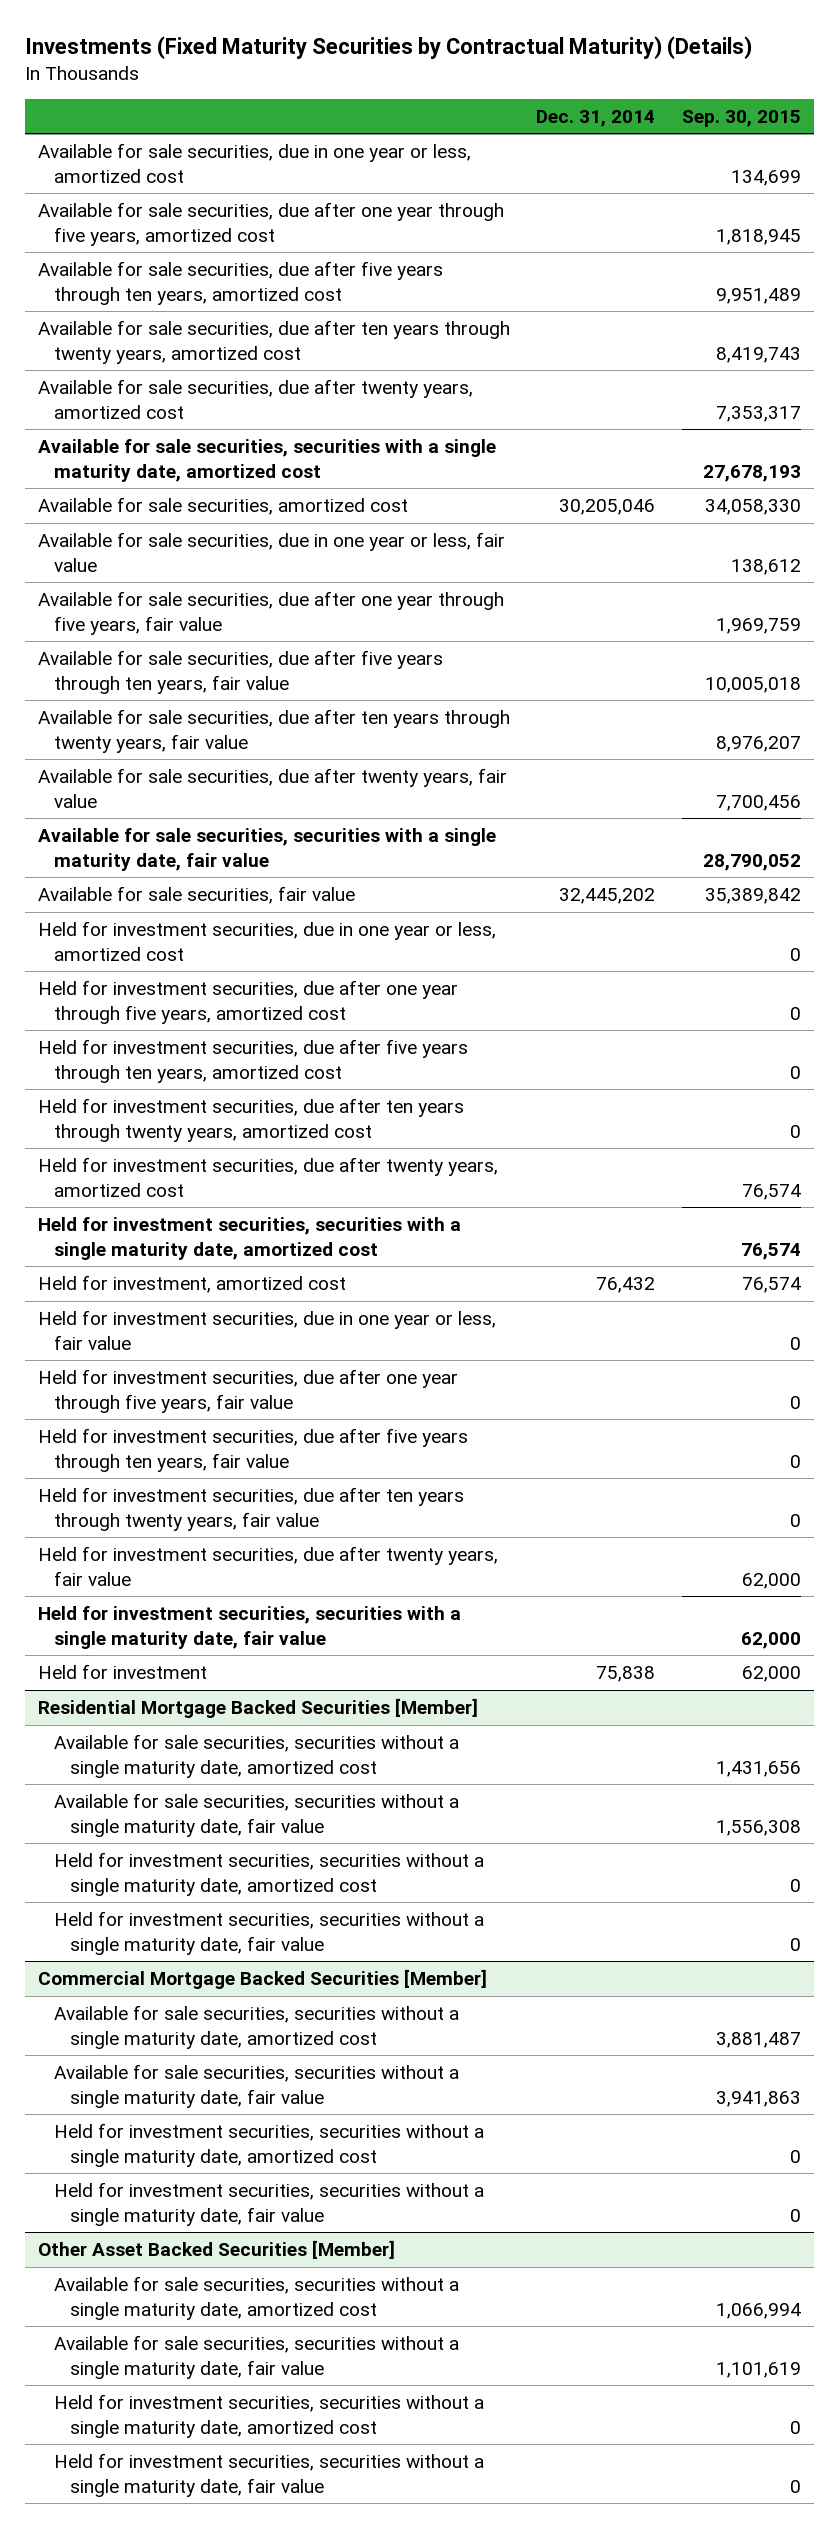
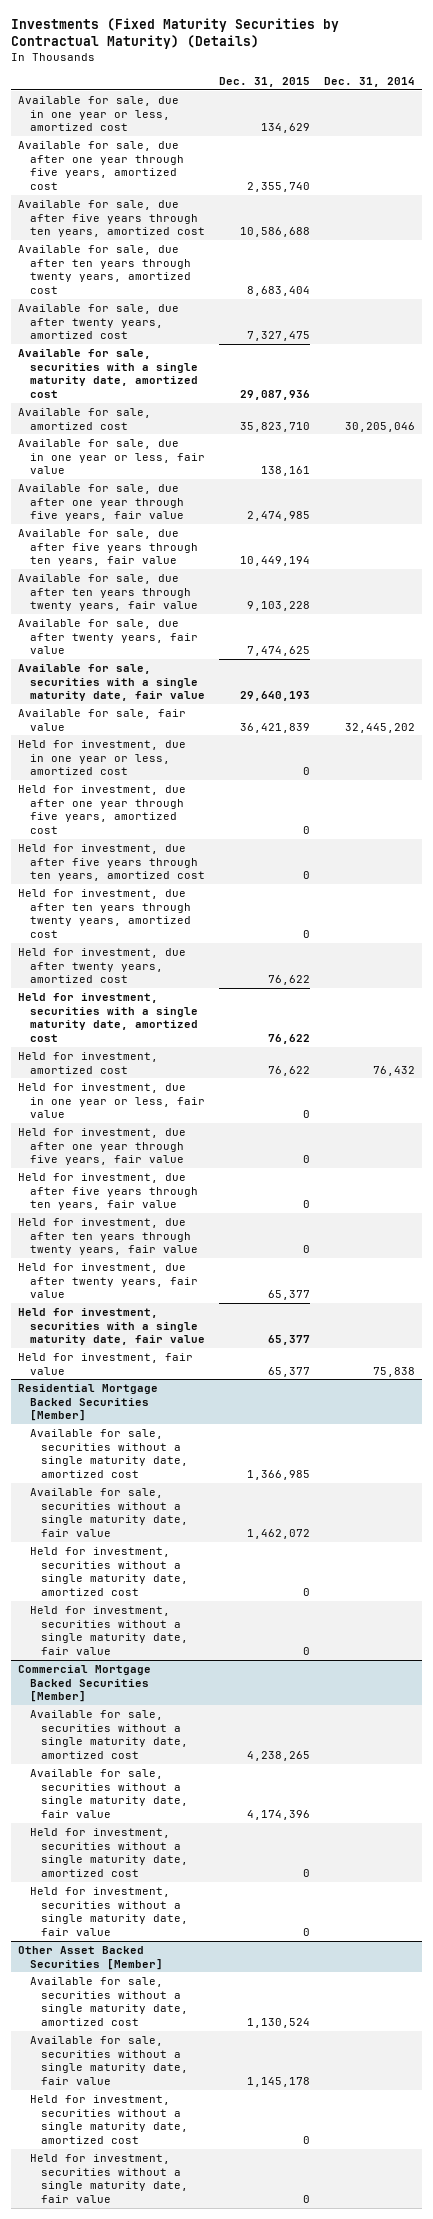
[681,109,801,127] Sep. 30, 2015 -> none
none -> [218,77,310,88] Dec. 31, 2015
[37,143,471,183] Available for sale securities, due in one year or less, amortized cost -> [18,95,180,132] Available for sale, due in one year or less, amortized cost
[37,202,504,246] Available for sale securities, due after one year through five years, amortized cost -> [18,140,184,191] Available for sale, due after one year through five years, amortized cost
[37,261,443,305] Available for sale securities, due after five years through ten years, amortized cost -> [18,199,205,238] Available for sale, due after five years through ten years, amortized cost
[37,320,510,364] Available for sale securities, due after ten years through twenty years, amortized cost -> [18,244,191,295] Available for sale, due after ten years through twenty years, amortized cost
[37,379,473,419] Available for sale securities, due after twenty years, amortized cost -> [18,303,180,340] Available for sale, due after twenty years, amortized cost
[37,439,496,482] Available for sale securities, securities with a single maturity date, amortized cost -> [18,348,198,399] Available for sale, securities with a single maturity date, amortized cost
[37,497,408,516] Available for sale securities, amortized cost -> [18,407,152,430] Available for sale, amortized cost
[37,532,505,572] Available for sale securities, due in one year or less, fair value -> [18,438,205,475] Available for sale, due in one year or less, fair value
[37,591,504,635] Available for sale securities, due after one year through five years, fair value -> [18,483,184,522] Available for sale, due after one year through five years, fair value
[37,650,443,694] Available for sale securities, due after five years through ten years, fair value -> [18,528,198,567] Available for sale, due after five years through ten years, fair value
[37,709,510,753] Available for sale securities, due after ten years through twenty years, fair value -> [18,573,198,612] Available for sale, due after ten years through twenty years, fair value
[37,768,507,808] Available for sale securities, due after twenty years, fair value -> [18,618,198,655] Available for sale, due after twenty years, fair value
[37,828,496,871] Available for sale securities, securities with a single maturity date, fair value -> [18,663,205,702] Available for sale, securities with a single maturity date, fair value
[37,886,355,905] Available for sale securities, fair value -> [18,708,187,731] Available for sale, fair value
[37,921,496,961] Held for investment securities, due in one year or less, amortized cost -> [18,739,187,776] Held for investment, due in one year or less, amortized cost
[37,980,458,1024] Held for investment securities, due after one year through five years, amortized cost -> [18,784,187,835] Held for investment, due after one year through five years, amortized cost
[37,1039,468,1083] Held for investment securities, due after five years through ten years, amortized cost -> [18,843,205,882] Held for investment, due after five years through ten years, amortized cost
[37,1098,464,1142] Held for investment securities, due after ten years through twenty years, amortized cost -> [18,888,191,939] Held for investment, due after ten years through twenty years, amortized cost
[37,1157,498,1197] Held for investment securities, due after twenty years, amortized cost -> [18,947,187,984] Held for investment, due after twenty years, amortized cost
[37,1217,461,1260] Held for investment securities, securities with a single maturity date, amortized cost -> [18,992,198,1043] Held for investment, securities with a single maturity date, amortized cost
[37,1310,496,1350] Held for investment securities, due in one year or less, fair value -> [18,1082,205,1119] Held for investment, due in one year or less, fair value
[37,1369,458,1413] Held for investment securities, due after one year through five years, fair value -> [18,1127,187,1166] Held for investment, due after one year through five years, fair value
[37,1428,468,1472] Held for investment securities, due after five years through ten years, fair value -> [18,1172,198,1211] Held for investment, due after five years through ten years, fair value
[37,1487,464,1531] Held for investment securities, due after ten years through twenty years, fair value -> [18,1217,198,1256] Held for investment, due after ten years through twenty years, fair value
[37,1546,498,1586] Held for investment securities, due after twenty years, fair value -> [18,1262,198,1299] Held for investment, due after twenty years, fair value
[37,1606,461,1649] Held for investment securities, securities with a single maturity date, fair value -> [18,1307,205,1346] Held for investment, securities with a single maturity date, fair value
[37,1664,207,1680] Held for investment -> [18,1352,194,1375] Held for investment, fair value
[54,1734,460,1778] Available for sale securities, securities without a single maturity date, amortized cost -> [29,1428,188,1479] Available for sale, securities without a single maturity date, amortized cost
[54,1793,460,1837] Available for sale securities, securities without a single maturity date, fair value -> [29,1487,188,1538] Available for sale, securities without a single maturity date, fair value
[54,1852,485,1896] Held for investment securities, securities without a single maturity date, amortized cost -> [29,1546,188,1597] Held for investment, securities without a single maturity date, amortized cost
[54,1911,485,1955] Held for investment securities, securities without a single maturity date, fair value -> [29,1605,188,1656] Held for investment, securities without a single maturity date, fair value
[54,2005,460,2049] Available for sale securities, securities without a single maturity date, amortized cost -> [29,1709,188,1760] Available for sale, securities without a single maturity date, amortized cost
[54,2064,460,2108] Available for sale securities, securities without a single maturity date, fair value -> [29,1768,188,1819] Available for sale, securities without a single maturity date, fair value
[54,2123,485,2167] Held for investment securities, securities without a single maturity date, amortized cost -> [29,1827,188,1878] Held for investment, securities without a single maturity date, amortized cost
[54,2182,485,2226] Held for investment securities, securities without a single maturity date, fair value -> [29,1886,188,1937] Held for investment, securities without a single maturity date, fair value
[54,2276,460,2320] Available for sale securities, securities without a single maturity date, amortized cost -> [29,1976,188,2027] Available for sale, securities without a single maturity date, amortized cost
[54,2335,460,2379] Available for sale securities, securities without a single maturity date, fair value -> [29,2035,188,2086] Available for sale, securities without a single maturity date, fair value
[54,2394,485,2438] Held for investment securities, securities without a single maturity date, amortized cost -> [29,2094,188,2145] Held for investment, securities without a single maturity date, amortized cost
[54,2453,485,2497] Held for investment securities, securities without a single maturity date, fair value -> [29,2153,188,2204] Held for investment, securities without a single maturity date, fair value

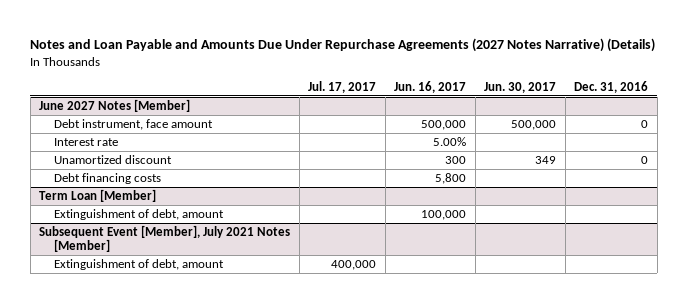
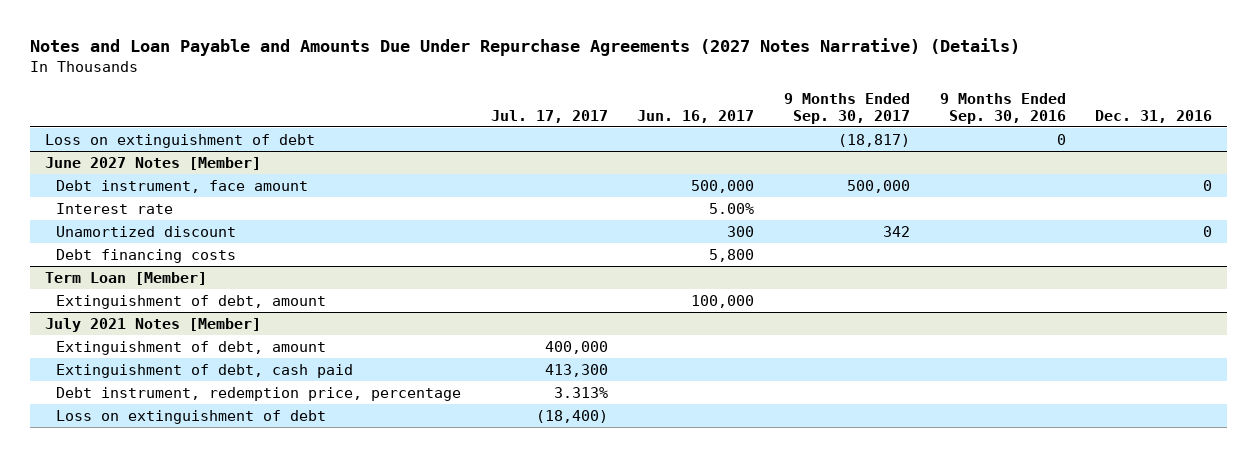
[484,82,557,94] Jun. 30, 2017 -> none
none -> [783,92,910,124] 9 Months Ended Sep. 30, 2017
none -> [939,92,1066,124] 9 Months Ended Sep. 30, 2016
none -> [44,133,315,148] Loss on extinguishment of debt
[39,224,291,253] Subsequent Event [Member], July 2021 Notes [Member] -> [44,317,261,332] July 2021 Notes [Member]
none -> [55,363,353,378] Extinguishment of debt, cash paid
none -> [55,386,461,401] Debt instrument, redemption price, percentage
none -> [55,409,326,424] Loss on extinguishment of debt

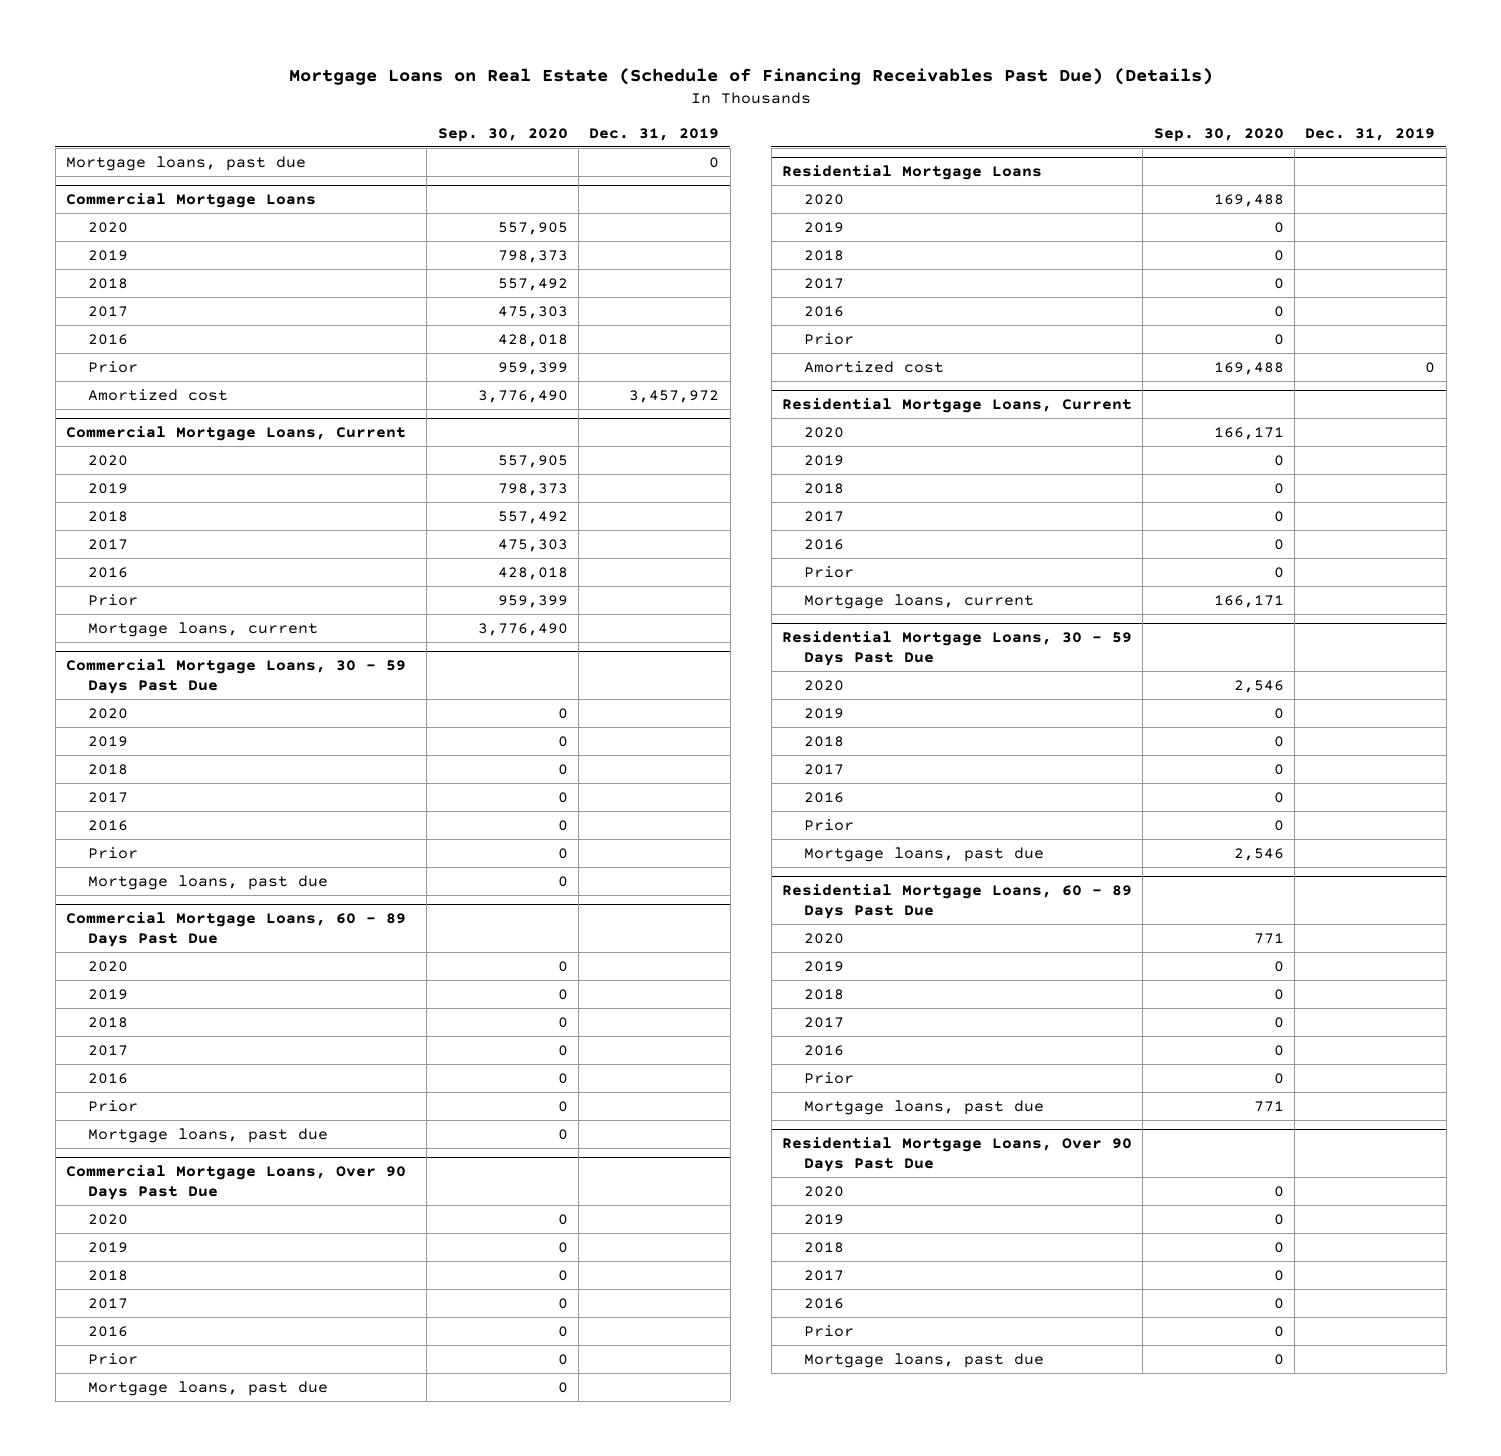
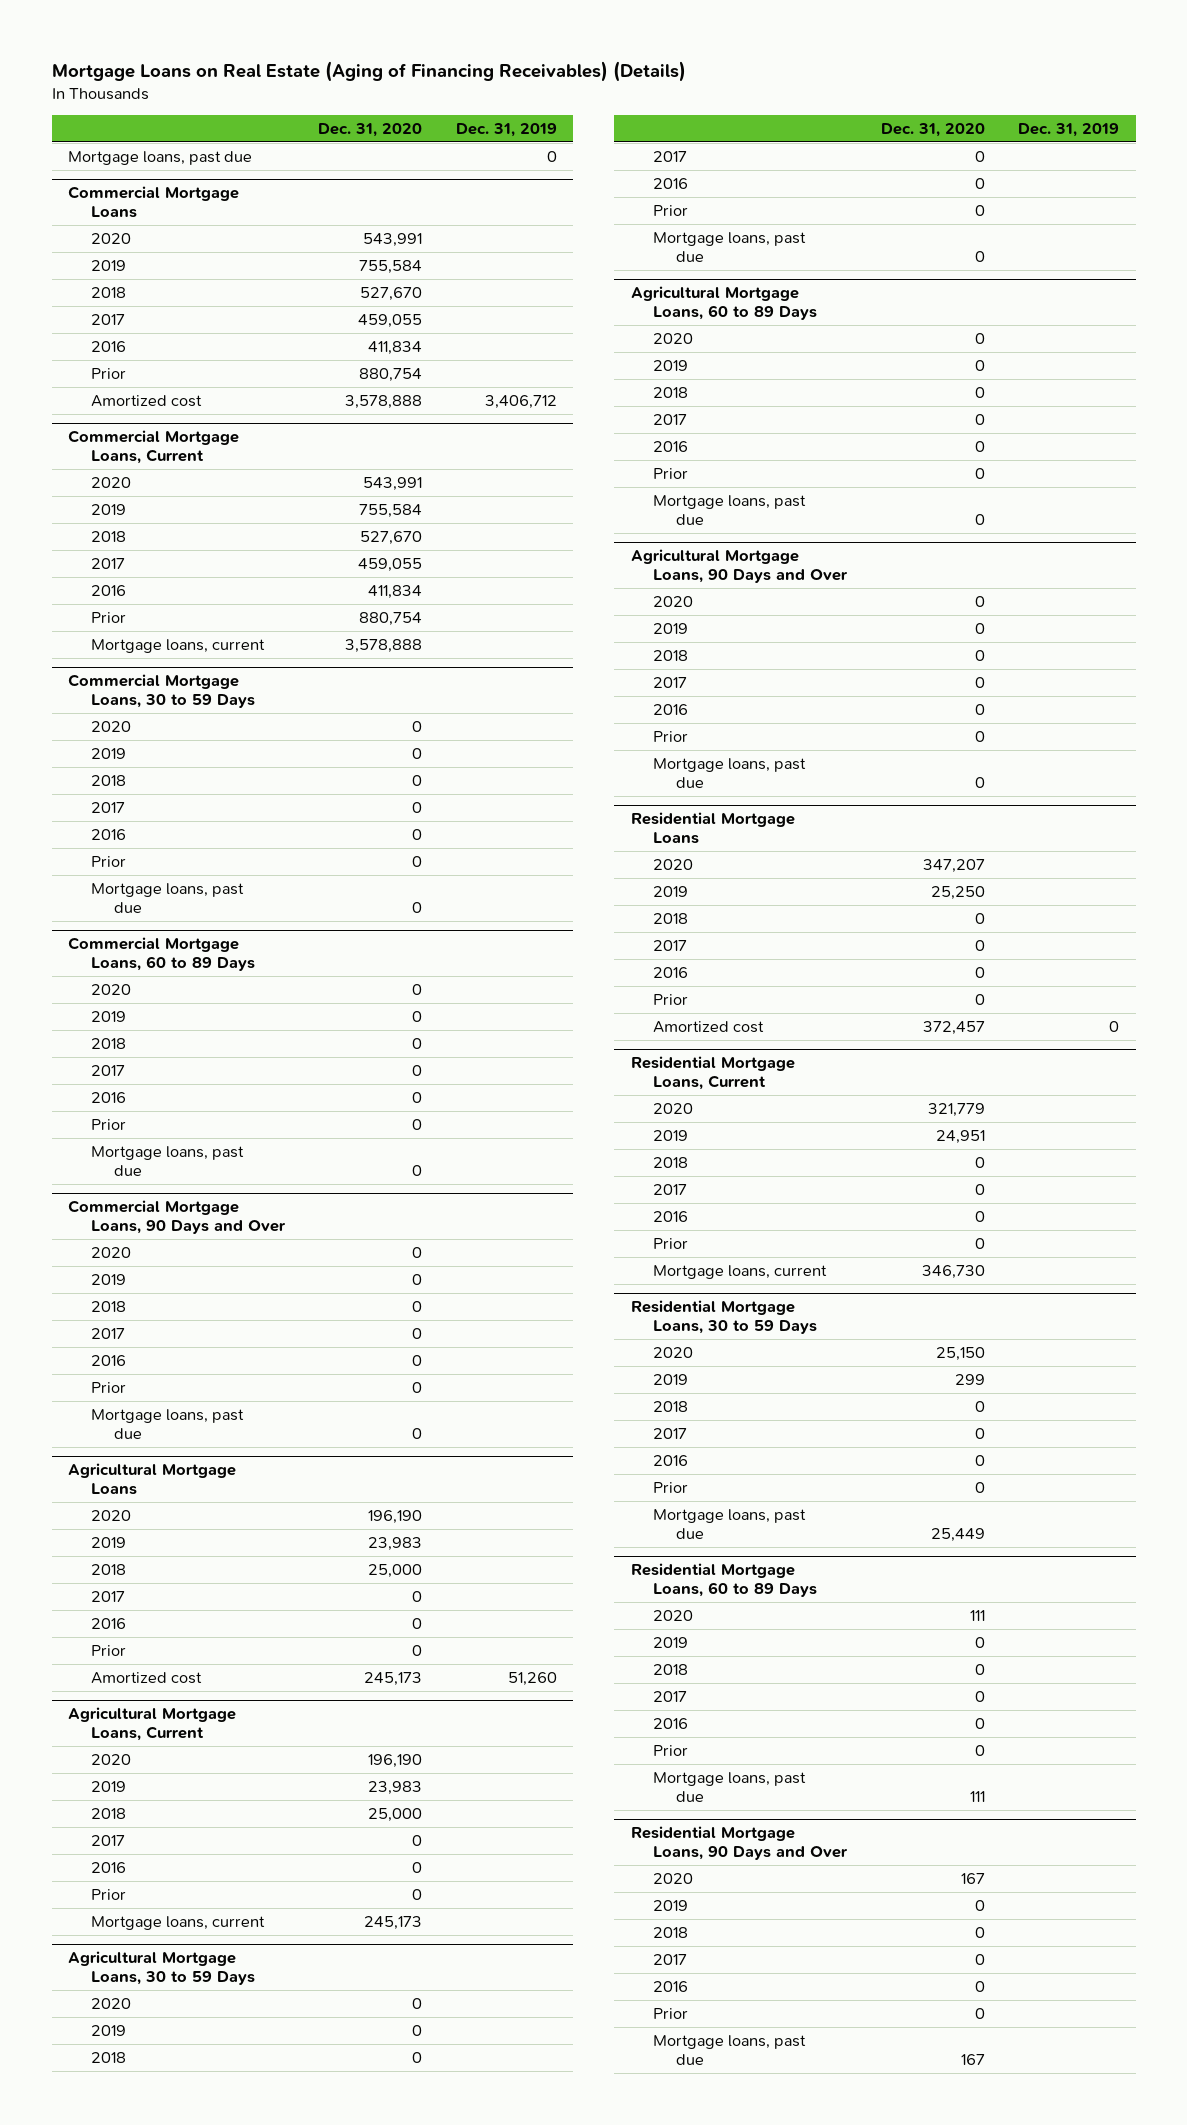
[288,67,1213,85] Mortgage Loans on Real Estate (Schedule of Financing Receivables Past Due) (Details) -> [51,60,686,82] Mortgage Loans on Real Estate (Aging of Financing Receivables) (Details)
[437,127,568,142] Sep. 30, 2020 -> none
none -> [318,122,423,137] Dec. 31, 2020
[629,389,720,403] 3,457,972 -> [484,394,557,409] 3,406,712
[66,659,407,694] Commercial Mortgage Loans, 30 - 59 Days Past Due -> [68,674,256,709] Commercial Mortgage Loans, 30 to 59 Days
[66,912,407,947] Commercial Mortgage Loans, 60 - 89 Days Past Due -> [68,937,256,972] Commercial Mortgage Loans, 60 to 89 Days
[66,1165,407,1200] Commercial Mortgage Loans, Over 90 Days Past Due -> [68,1200,287,1235] Commercial Mortgage Loans, 90 Days and Over
none -> [68,1463,237,1496] Agricultural Mortgage Loans
none -> [91,1509,132,1521] 2020
none -> [91,1536,127,1548] 2019
none -> [91,1563,127,1575] 2018
none -> [91,1590,126,1602] 2017
none -> [91,1617,127,1629] 2016
none -> [91,1644,127,1656] Prior
none -> [91,1671,203,1684] Amortized cost
none -> [68,1707,237,1742] Agricultural Mortgage Loans, Current
none -> [91,1753,132,1765] 2020
none -> [91,1780,127,1792] 2019
none -> [91,1807,127,1819] 2018
none -> [91,1834,126,1846] 2017
none -> [91,1861,127,1873] 2016
none -> [91,1888,127,1900] Prior
none -> [91,1915,266,1930] Mortgage loans, current
none -> [68,1951,256,1986] Agricultural Mortgage Loans, 30 to 59 Days
none -> [91,1997,132,2009] 2020
none -> [91,2024,127,2036] 2019
none -> [91,2051,127,2063] 2018
none -> [653,150,688,162] 2017
none -> [653,177,689,189] 2016
none -> [653,204,689,216] Prior
none -> [653,231,807,262] Mortgage loans, past due
none -> [630,286,818,321] Agricultural Mortgage Loans, 60 to 89 Days
none -> [653,332,694,344] 2020
none -> [653,359,689,371] 2019
none -> [653,386,689,398] 2018
none -> [653,413,688,425] 2017
none -> [653,440,689,452] 2016
none -> [653,467,689,479] Prior
none -> [653,494,807,525] Mortgage loans, past due
none -> [630,549,849,584] Agricultural Mortgage Loans, 90 Days and Over
none -> [653,595,694,607] 2020
none -> [653,622,689,634] 2019
none -> [653,649,689,661] 2018
none -> [653,676,688,688] 2017
none -> [653,703,689,715] 2016
none -> [653,730,689,742] Prior
none -> [653,757,807,788] Mortgage loans, past due
[781,631,1132,666] Residential Mortgage Loans, 30 - 59 Days Past Due -> [630,1300,818,1335] Residential Mortgage Loans, 30 to 59 Days
[781,884,1132,919] Residential Mortgage Loans, 60 - 89 Days Past Due -> [630,1563,818,1598] Residential Mortgage Loans, 60 to 89 Days
[781,1137,1132,1172] Residential Mortgage Loans, Over 90 Days Past Due -> [630,1826,849,1861] Residential Mortgage Loans, 90 Days and Over

